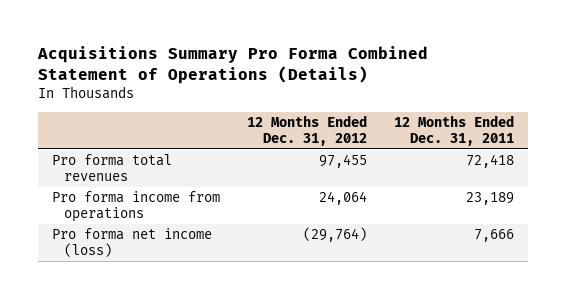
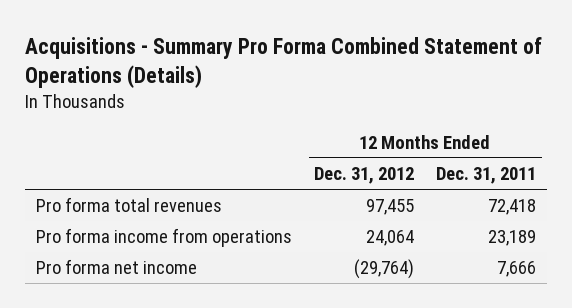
[37,46,429,85] Acquisitions Summary Pro Forma Combined Statement of Operations (Details) -> [24,36,542,88] Acquisitions - Summary Pro Forma Combined Statement of Operations (Details)
[51,227,212,258] Pro forma net income (loss) -> [35,259,197,275] Pro forma net income

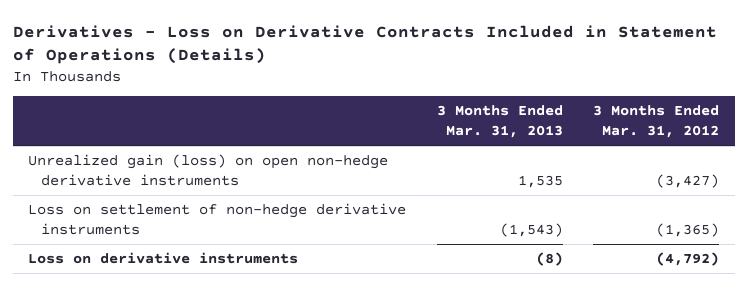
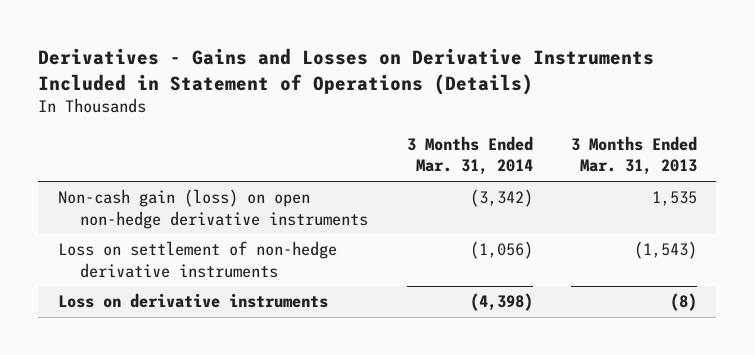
[12,24,717,65] Derivatives - Loss on Derivative Contracts Included in Statement of Operations (Details) -> [38,48,655,95] Derivatives - Gains and Losses on Derivative Instruments Included in Statement of Operations (Details)
[593,105,720,139] 3 Months Ended Mar. 31, 2012 -> none
none -> [406,136,533,176] 3 Months Ended Mar. 31, 2014
[28,154,389,186] Unrealized gain (loss) on open non-hedge derivative instruments -> [57,189,369,229] Non-cash gain (loss) on open non-hedge derivative instruments

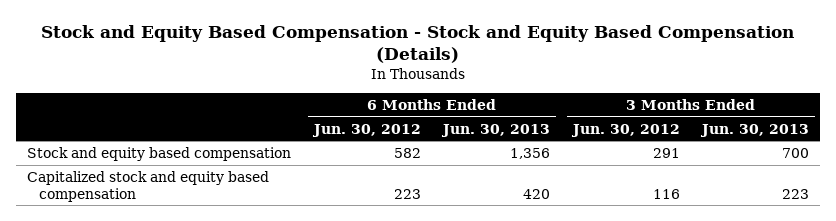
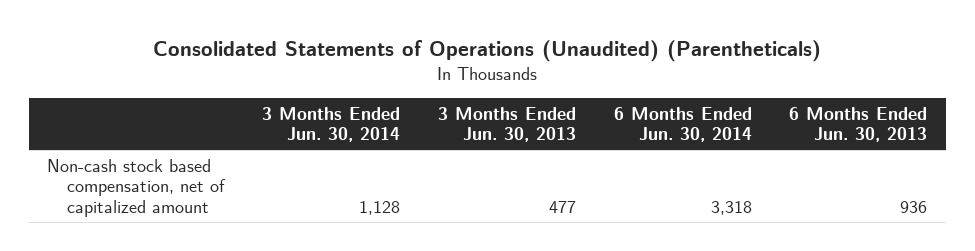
[41,24,795,63] Stock and Equity Based Compensation - Stock and Equity Based Compensation (Details) -> [153,40,822,63] Consolidated Statements of Operations (Unaudited) (Parentheticals)
[311,123,421,137] Jun. 30, 2012 -> none
[570,123,680,137] Jun. 30, 2012 -> none
none -> [262,106,401,143] 3 Months Ended Jun. 30, 2014
none -> [613,106,752,143] 6 Months Ended Jun. 30, 2014
[27,171,270,202] Capitalized stock and equity based compensation -> none
[27,147,292,162] Stock and equity based compensation -> [47,158,227,217] Non-cash stock based compensation, net of capitalized amount
[510,148,551,160] 1,356 -> [900,200,928,213] 936
[782,148,810,159] 700 -> [548,200,576,213] 477

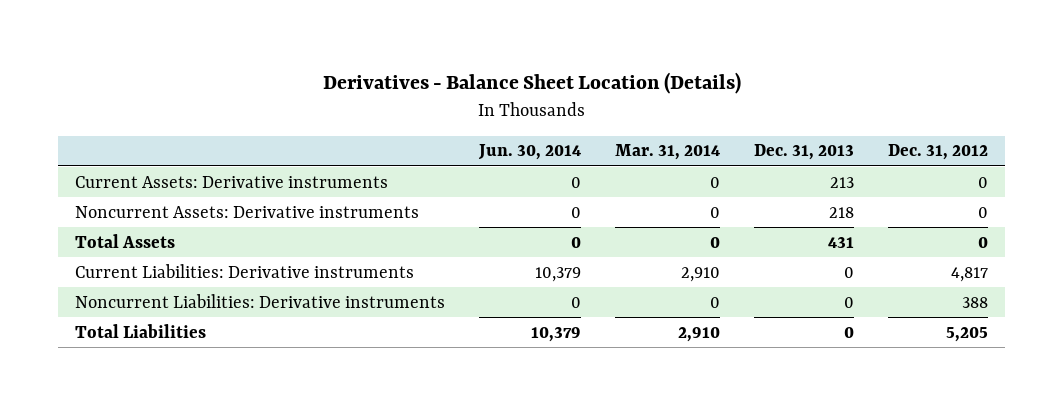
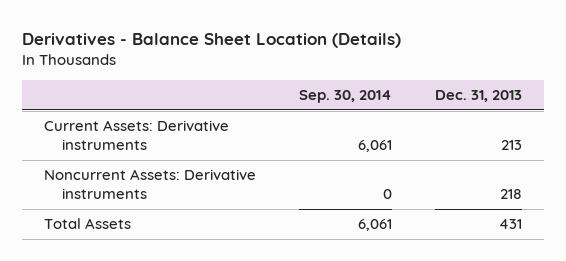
[478,144,582,161] Jun. 30, 2014 -> none
[615,144,721,161] Mar. 31, 2014 -> none
[887,144,988,161] Dec. 31, 2012 -> none
none -> [298,90,392,104] Sep. 30, 2014
[75,263,415,278] Current Liabilities: Derivative instruments -> none
[75,293,446,308] Noncurrent Liabilities: Derivative instruments -> none
[75,323,207,338] Total Liabilities -> none

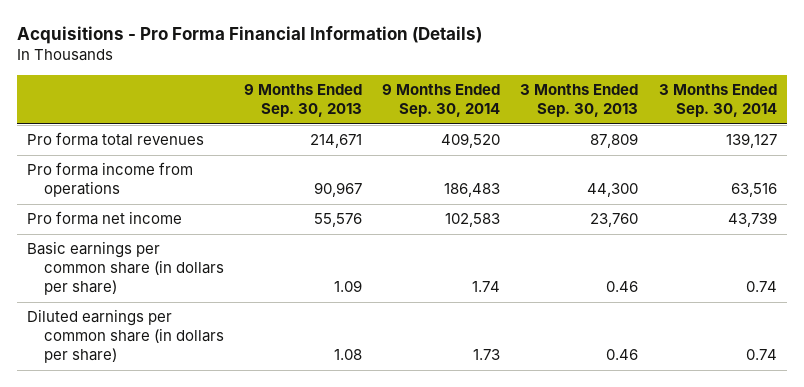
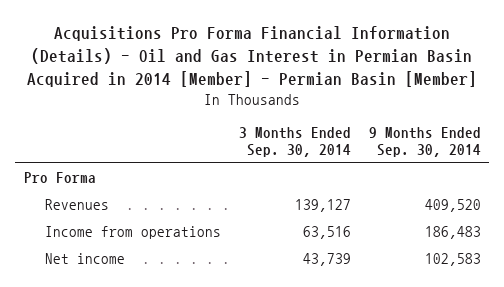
[17,26,483,45] Acquisitions - Pro Forma Financial Information (Details) -> [27,25,478,87] Acquisitions Pro Forma Financial Information (Details) - Oil and Gas Interest in Permian Basin Acquired in 2014 [Member] - Permian Basin [Member]
[243,84,362,118] 9 Months Ended Sep. 30, 2013 -> none
[520,84,639,118] 3 Months Ended Sep. 30, 2013 -> none
[27,241,224,296] Basic earnings per common share (in dollars per share) -> none
[27,309,224,364] Diluted earnings per common share (in dollars per share) -> none
none -> [23,172,96,184] Pro Forma
[27,132,205,147] Pro forma total revenues -> [45,199,110,211] Revenues
[27,162,194,198] Pro forma income from operations -> [45,226,222,240] Income from operations
[27,211,183,226] Pro forma net income -> [45,253,126,265] Net income

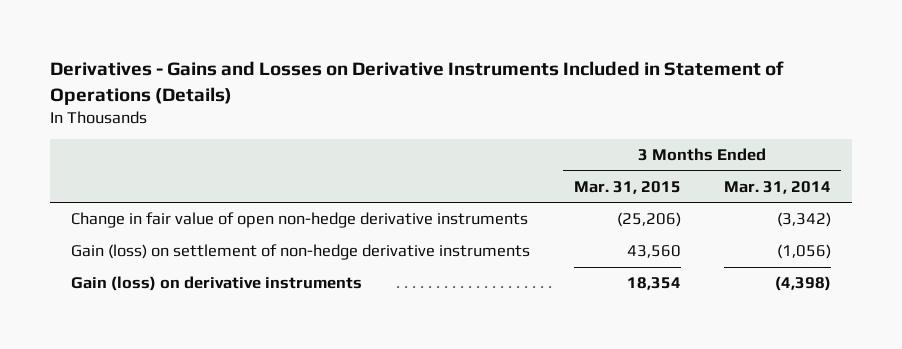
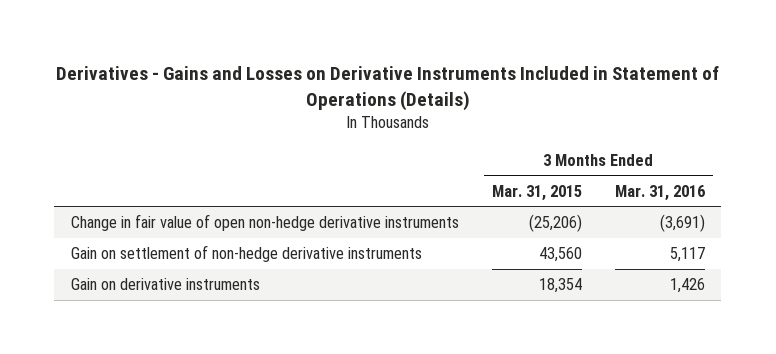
[723,180,831,194] Mar. 31, 2014 -> none
none -> [614,184,705,201] Mar. 31, 2016
[71,244,531,261] Gain (loss) on settlement of non-hedge derivative instruments -> [70,245,422,263] Gain on settlement of non-hedge derivative instruments
[71,276,363,292] Gain (loss) on derivative instruments -> [70,278,260,291] Gain on derivative instruments

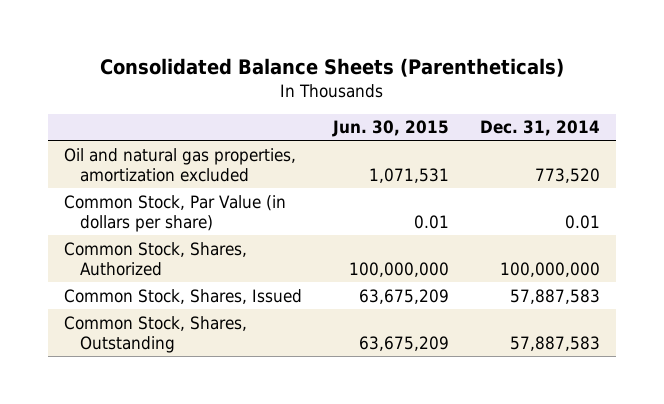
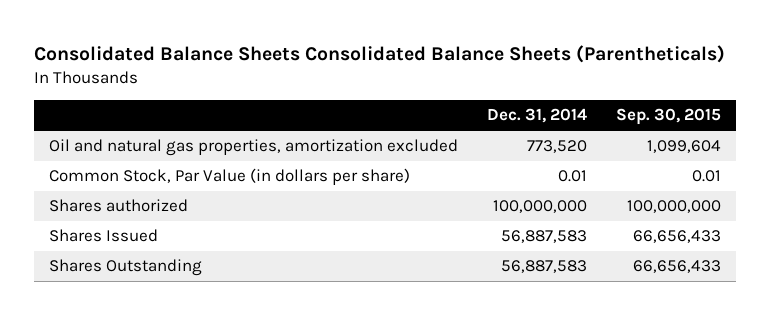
[99,58,564,78] Consolidated Balance Sheets (Parentheticals) -> [33,45,725,64] Consolidated Balance Sheets Consolidated Balance Sheets (Parentheticals)
[331,120,449,138] Jun. 30, 2015 -> none
none -> [616,108,722,126] Sep. 30, 2015
[63,241,247,277] Common Stock, Shares, Authorized -> [48,199,188,213] Shares authorized
[63,288,302,304] Common Stock, Shares, Issued -> [48,229,158,243] Shares Issued
[510,288,601,304] 57,887,583 -> [500,230,587,244] 56,887,583
[63,315,247,354] Common Stock, Shares, Outstanding -> [48,259,202,277] Shares Outstanding
[510,336,601,352] 57,887,583 -> [500,260,587,274] 56,887,583

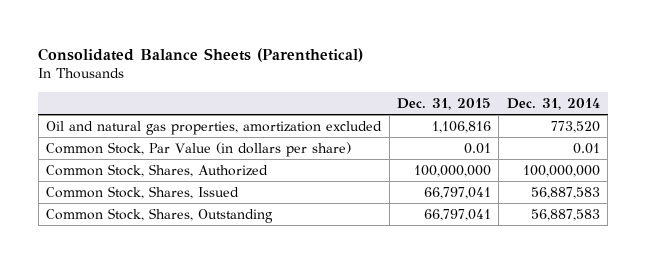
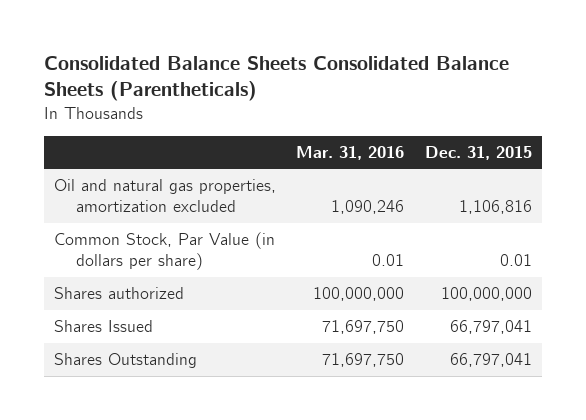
[38,47,364,62] Consolidated Balance Sheets (Parenthetical) -> [44,56,510,102] Consolidated Balance Sheets Consolidated Balance Sheets (Parentheticals)
[506,98,600,111] Dec. 31, 2014 -> none
none -> [296,145,405,160] Mar. 31, 2016
[46,163,269,177] Common Stock, Shares, Authorized -> [54,287,185,300] Shares authorized
[46,185,240,199] Common Stock, Shares, Issued -> [54,320,154,333] Shares Issued
[46,207,274,223] Common Stock, Shares, Outstanding -> [54,353,198,369] Shares Outstanding

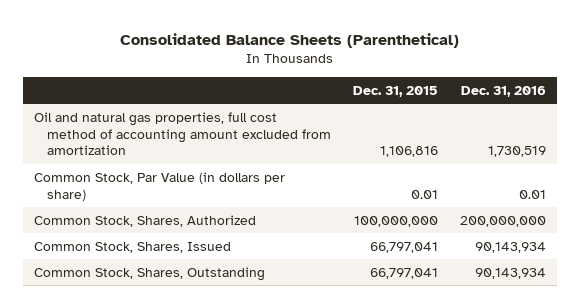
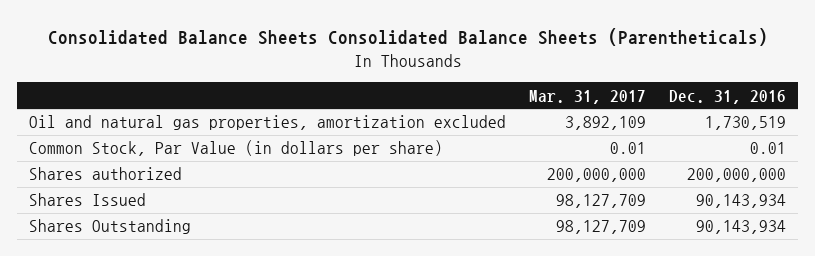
[120,32,460,48] Consolidated Balance Sheets (Parenthetical) -> [47,28,768,47] Consolidated Balance Sheets Consolidated Balance Sheets (Parentheticals)
[352,85,438,97] Dec. 31, 2015 -> none
none -> [529,89,647,104] Mar. 31, 2017
[34,111,331,156] Oil and natural gas properties, full cost method of accounting amount excluded from amortization -> [28,115,506,131] Oil and natural gas properties, amortization excluded
[34,214,257,227] Common Stock, Shares, Authorized -> [28,167,182,181] Shares authorized
[34,241,232,253] Common Stock, Shares, Issued -> [28,193,146,207] Shares Issued
[34,266,266,281] Common Stock, Shares, Outstanding -> [28,219,191,235] Shares Outstanding

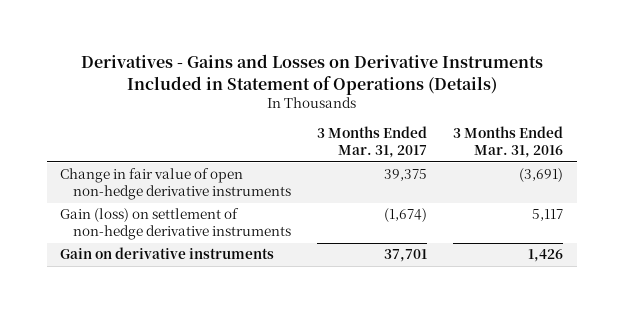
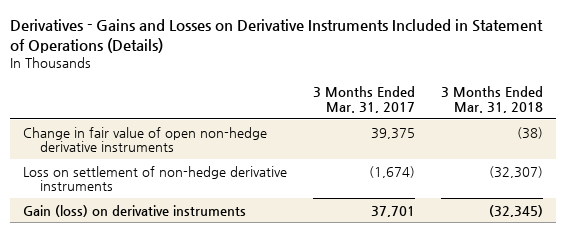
[453,126,564,159] 3 Months Ended Mar. 31, 2016 -> none
none -> [441,86,544,114] 3 Months Ended Mar. 31, 2018
[60,208,292,241] Gain (loss) on settlement of non-hedge derivative instruments -> [23,165,288,192] Loss on settlement of non-hedge derivative instruments
[60,247,275,260] Gain on derivative instruments -> [23,204,247,217] Gain (loss) on derivative instruments

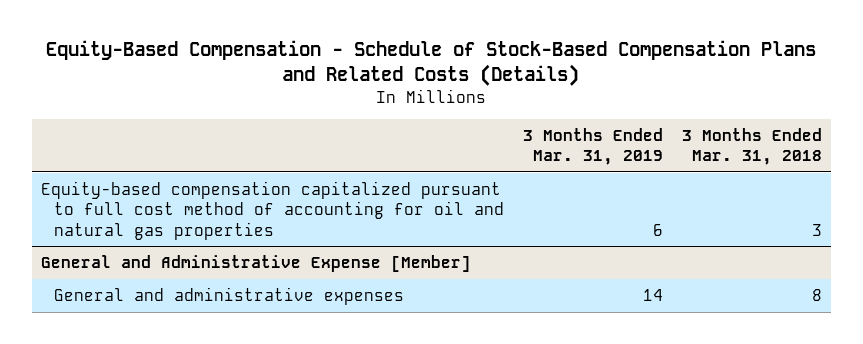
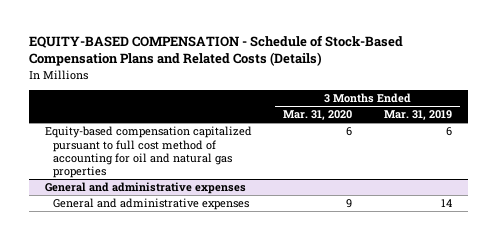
[46,40,817,87] Equity-Based Compensation - Schedule of Stock-Based Compensation Plans and Related Costs (Details) -> [28,34,403,67] EQUITY-BASED COMPENSATION - Schedule of Stock-Based Compensation Plans and Related Costs (Details)
[681,127,822,166] 3 Months Ended Mar. 31, 2018 -> none
none -> [283,110,353,121] Mar. 31, 2020
[40,254,471,272] General and Administrative Expense [Member] -> [44,182,246,195] General and administrative expenses

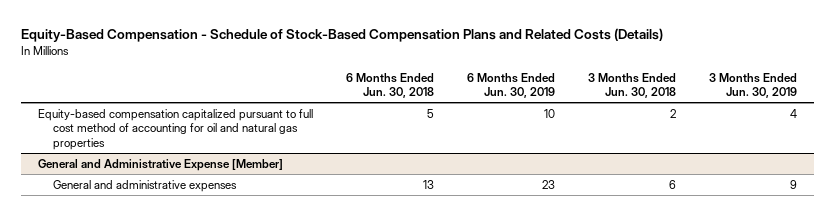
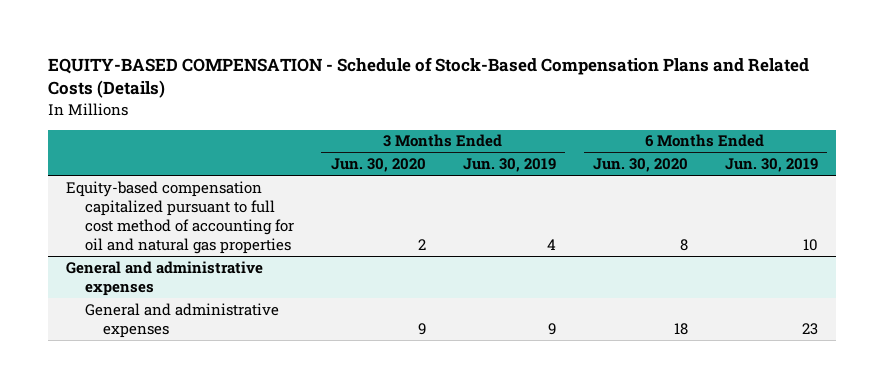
[21,28,664,43] Equity-Based Compensation - Schedule of Stock-Based Compensation Plans and Related Costs (Details) -> [47,57,809,99] EQUITY-BASED COMPENSATION - Schedule of Stock-Based Compensation Plans and Related Costs (Details)
[345,72,434,99] 6 Months Ended Jun. 30, 2018 -> none
[587,72,676,99] 3 Months Ended Jun. 30, 2018 -> none
none -> [330,158,426,173] Jun. 30, 2020
none -> [592,158,688,173] Jun. 30, 2020
[37,158,283,171] General and Administrative Expense [Member] -> [66,260,264,296] General and administrative expenses

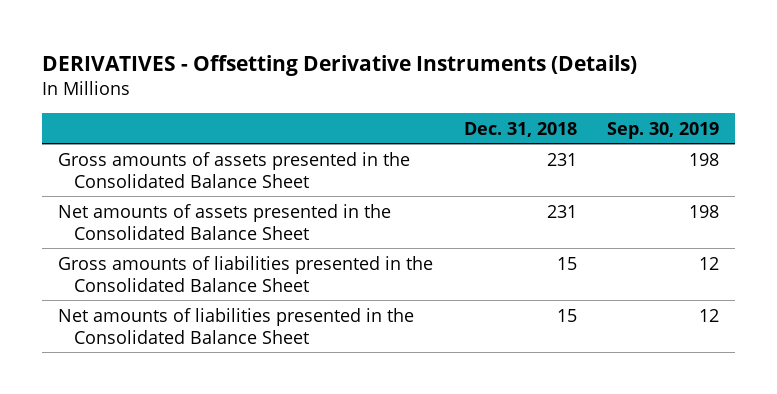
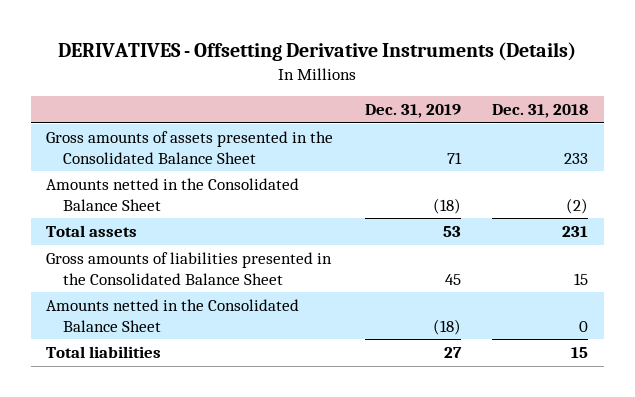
[607,121,720,139] Sep. 30, 2019 -> none
none -> [364,104,461,119] Dec. 31, 2019
[546,152,577,166] 231 -> [564,152,589,164] 233
none -> [46,177,300,211] Amounts netted in the Consolidated Balance Sheet
[57,203,391,240] Net amounts of assets presented in the Consolidated Balance Sheet -> [46,224,138,237] Total assets
none -> [46,298,300,332] Amounts netted in the Consolidated Balance Sheet
[57,307,414,344] Net amounts of liabilities presented in the Consolidated Balance Sheet -> [46,345,162,358] Total liabilities

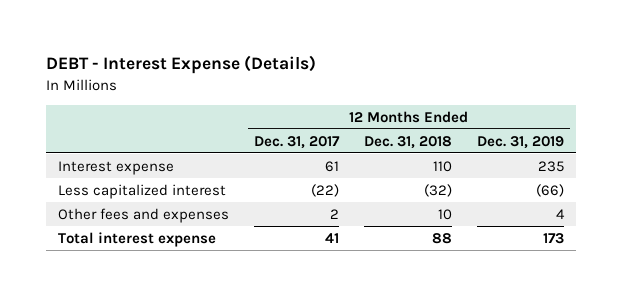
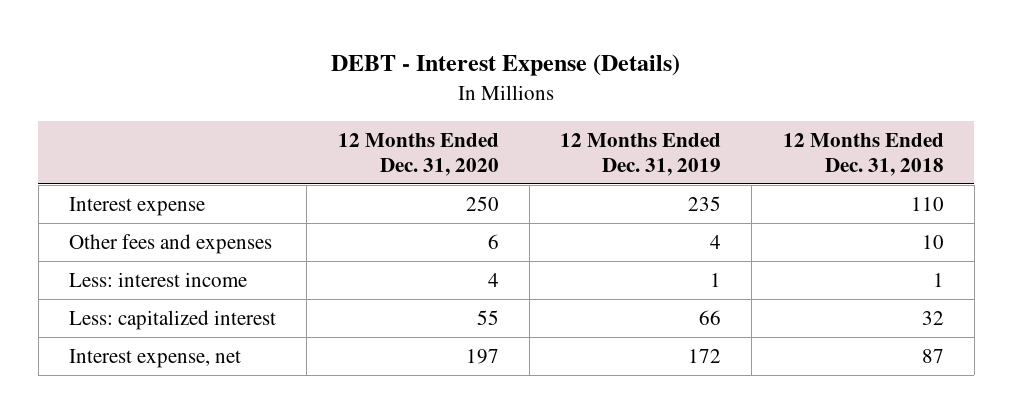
[254,135,341,149] Dec. 31, 2017 -> none
none -> [337,132,499,176] 12 Months Ended Dec. 31, 2020
[58,183,227,199] Less capitalized interest -> none
none -> [69,272,248,288] Less: interest income
none -> [69,310,277,331] Less: capitalized interest
[58,231,217,247] Total interest expense -> [69,349,242,369] Interest expense, net
[431,232,452,244] 88 -> [921,349,944,364] 87
[542,232,564,244] 173 -> [688,349,722,364] 172

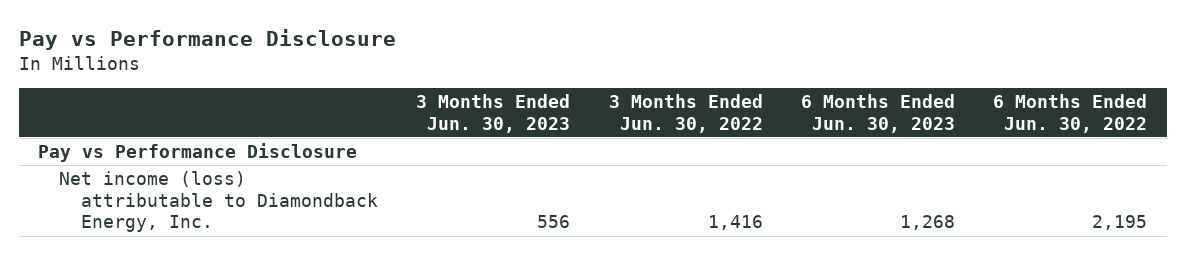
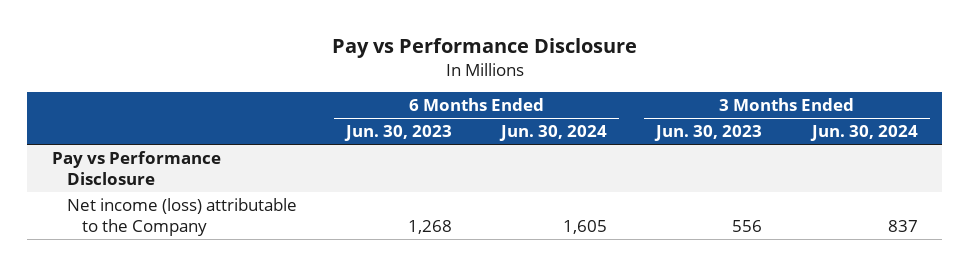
[608,94,763,133] 3 Months Ended Jun. 30, 2022 -> none
[993,94,1148,133] 6 Months Ended Jun. 30, 2022 -> none
none -> [499,125,608,142] Jun. 30, 2024
none -> [809,125,918,142] Jun. 30, 2024
[59,171,378,233] Net income (loss) attributable to Diamondback Energy, Inc. -> [66,197,297,237] Net income (loss) attributable to the Company

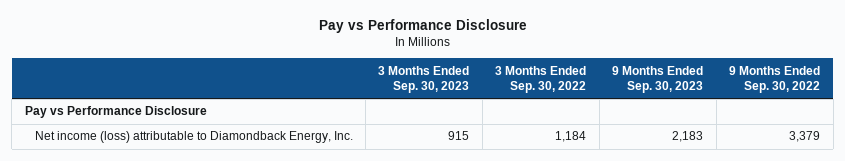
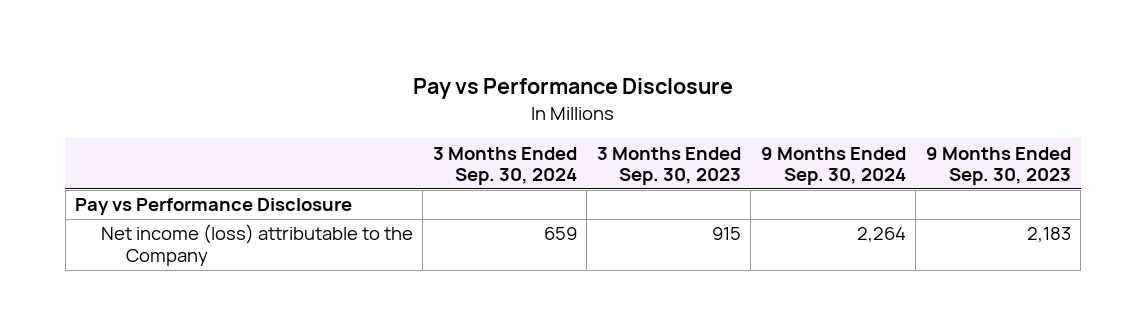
[495,65,587,93] 3 Months Ended Sep. 30, 2022 -> none
[729,65,821,93] 9 Months Ended Sep. 30, 2022 -> none
none -> [432,146,577,186] 3 Months Ended Sep. 30, 2024
none -> [760,146,906,186] 9 Months Ended Sep. 30, 2024
[34,131,353,144] Net income (loss) attributable to Diamondback Energy, Inc. -> [100,224,413,267] Net income (loss) attributable to the Company

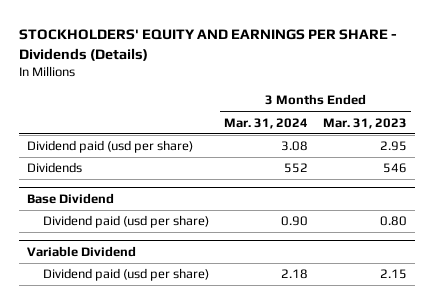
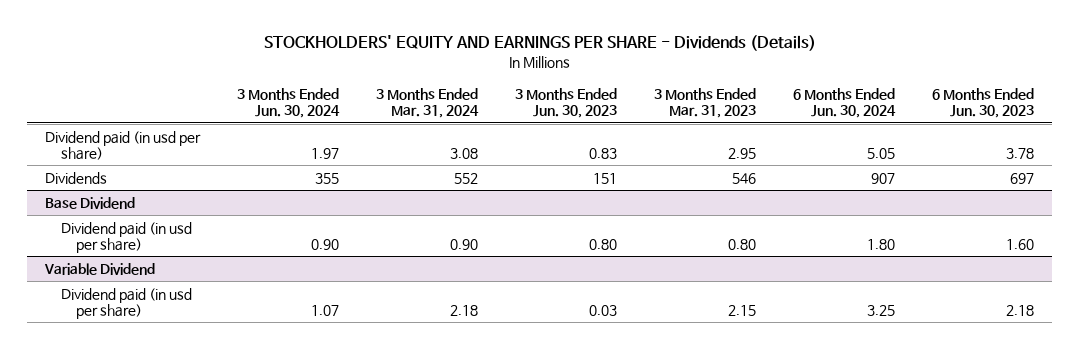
none -> [237,87,341,118] 3 Months Ended Jun. 30, 2024
none -> [515,87,618,118] 3 Months Ended Jun. 30, 2023
none -> [792,87,896,118] 6 Months Ended Jun. 30, 2024
none -> [931,87,1034,118] 6 Months Ended Jun. 30, 2023
[26,140,193,154] Dividend paid (usd per share) -> [45,130,202,160] Dividend paid (in usd per share)
[42,215,209,229] Dividend paid (usd per share) -> [60,221,192,253] Dividend paid (in usd per share)
[42,268,209,282] Dividend paid (usd per share) -> [60,287,192,319] Dividend paid (in usd per share)

